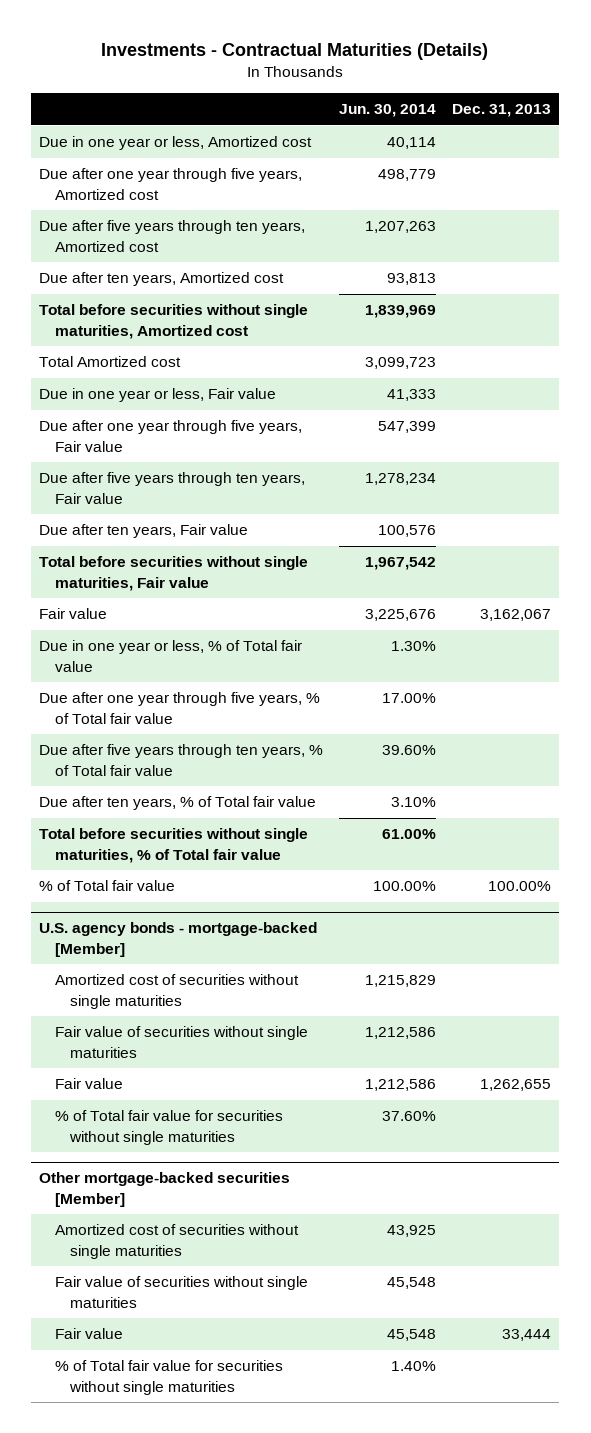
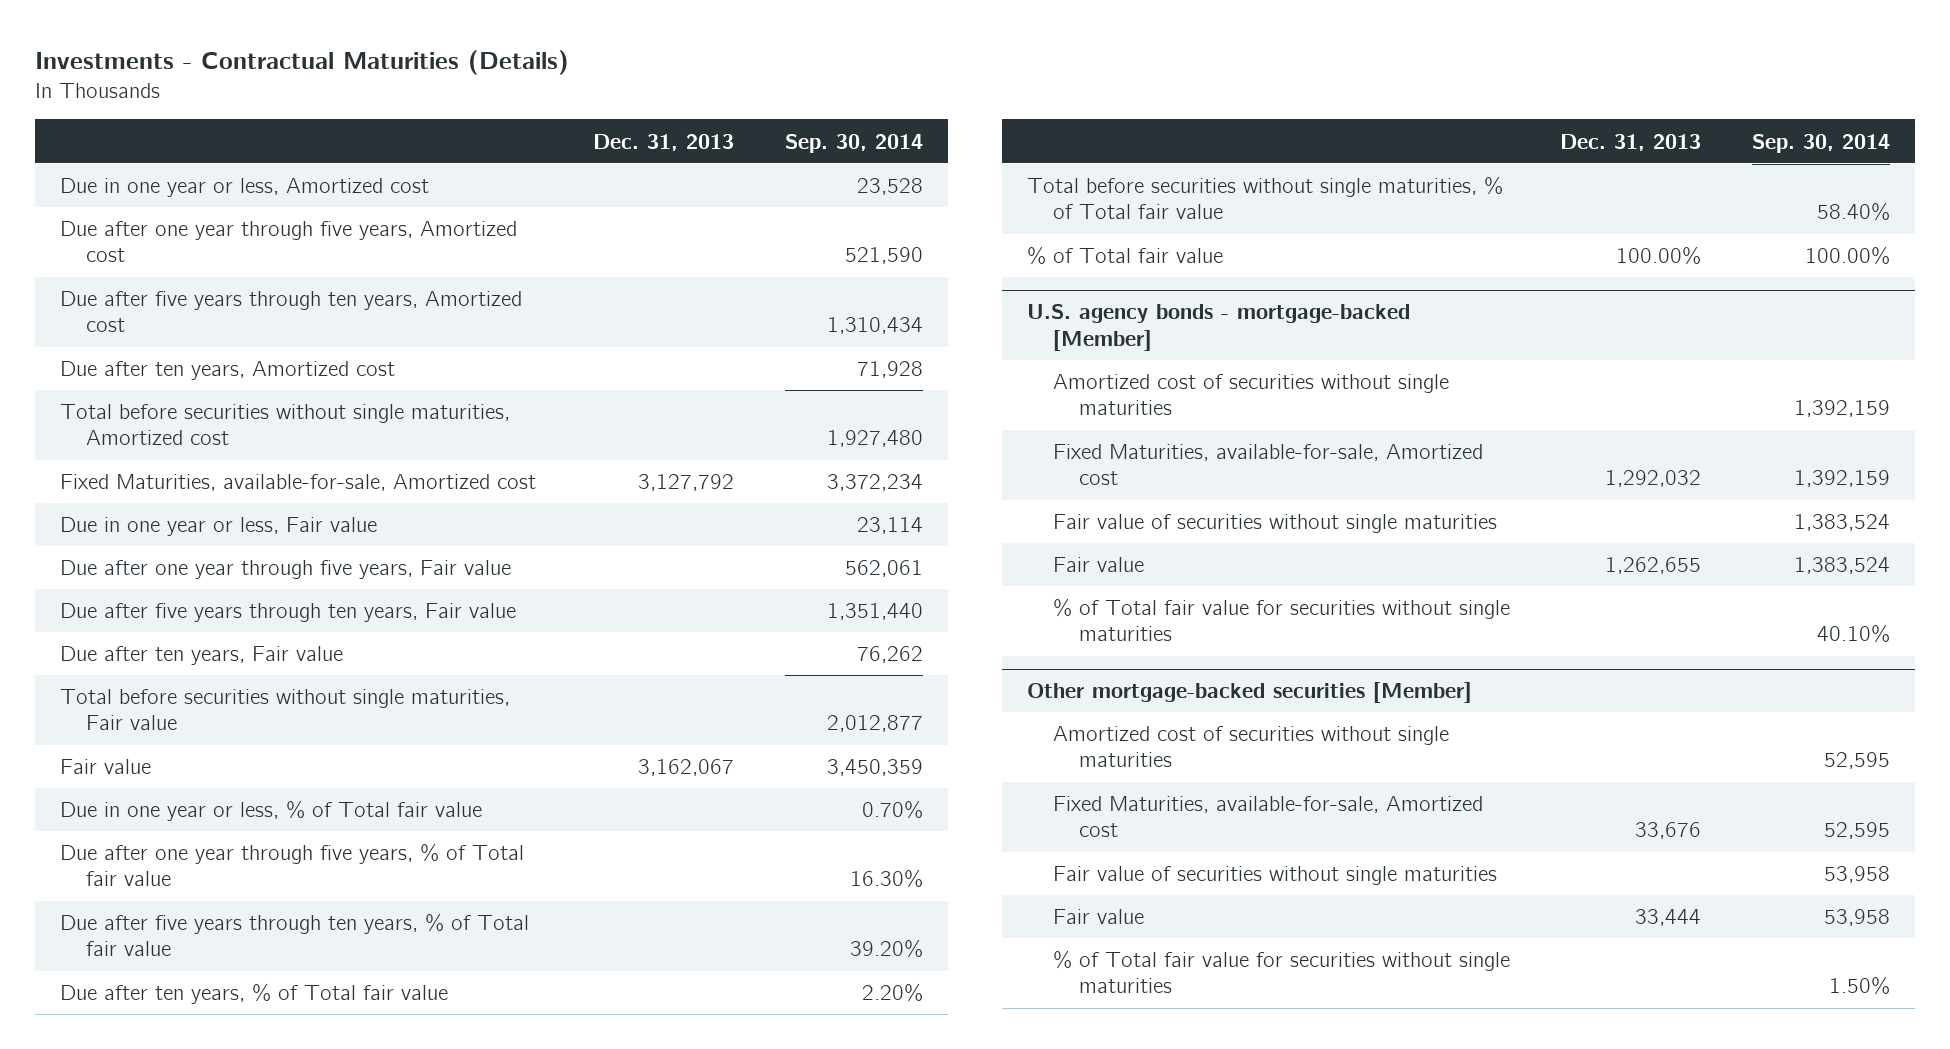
[339,104,437,118] Jun. 30, 2014 -> none
none -> [784,133,923,153] Sep. 30, 2014
[39,356,182,368] Total Amortized cost -> none
none -> [60,474,537,492] Fixed Maturities, available-for-sale, Amortized cost
none -> [1053,444,1484,486] Fixed Maturities, available-for-sale, Amortized cost
none -> [1053,796,1484,838] Fixed Maturities, available-for-sale, Amortized cost

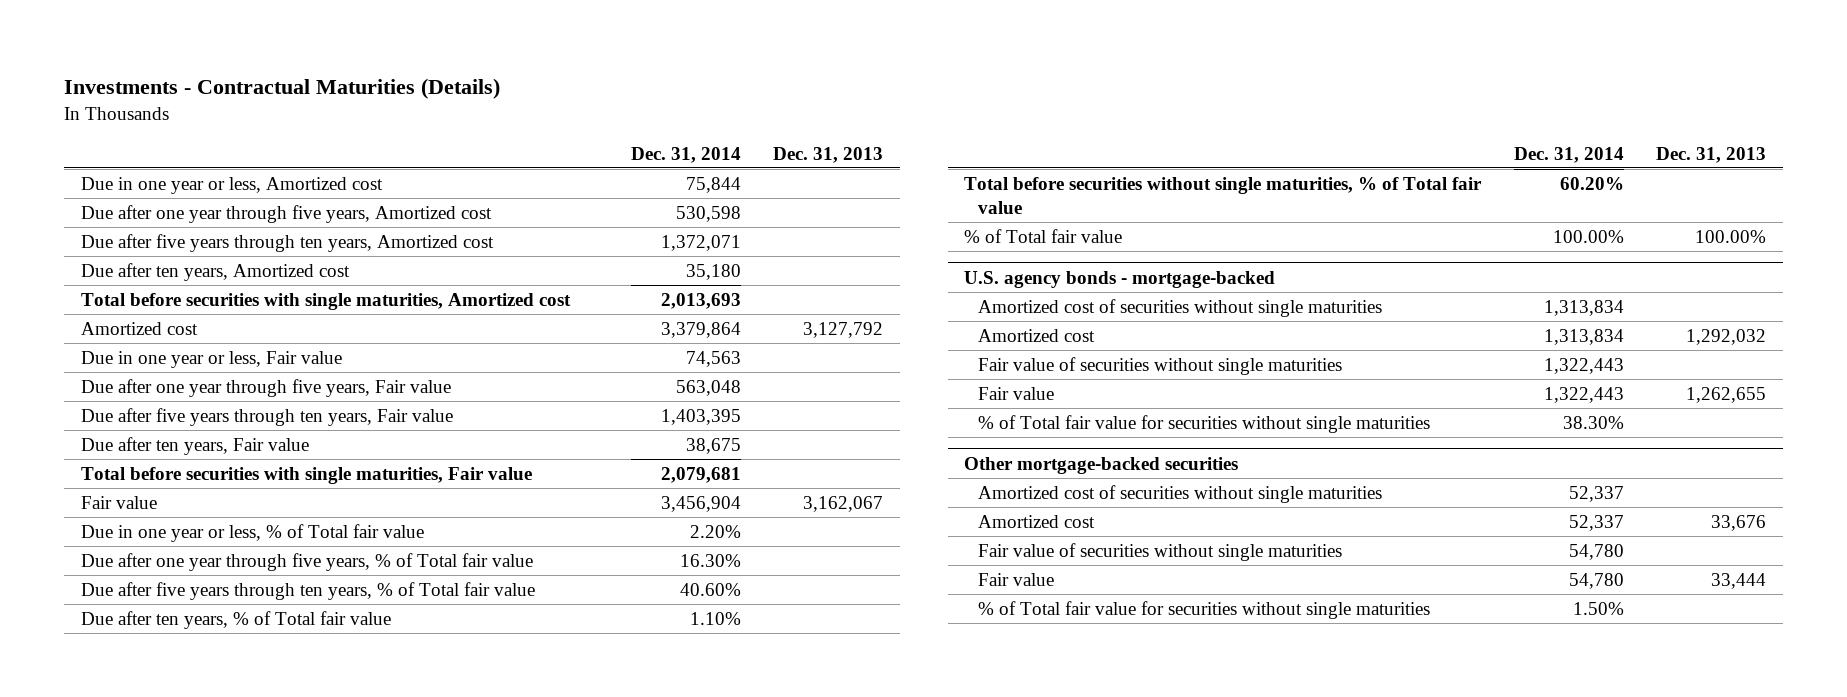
[784,133,923,153] Sep. 30, 2014 -> none
none -> [630,146,741,163] Dec. 31, 2014
[60,404,511,446] Total before securities without single maturities, Amortized cost -> [80,292,571,310] Total before securities with single maturities, Amortized cost
[60,474,537,492] Fixed Maturities, available-for-sale, Amortized cost -> [80,321,198,335] Amortized cost
[60,689,511,731] Total before securities without single maturities, Fair value -> [80,466,532,484] Total before securities with single maturities, Fair value
[1027,304,1411,351] U.S. agency bonds - mortgage-backed [Member] -> [963,270,1275,288] U.S. agency bonds - mortgage-backed
[1053,444,1484,486] Fixed Maturities, available-for-sale, Amortized cost -> [977,328,1095,342] Amortized cost
[1027,682,1473,704] Other mortgage-backed securities [Member] -> [963,456,1238,474] Other mortgage-backed securities
[1053,796,1484,838] Fixed Maturities, available-for-sale, Amortized cost -> [977,514,1095,528] Amortized cost

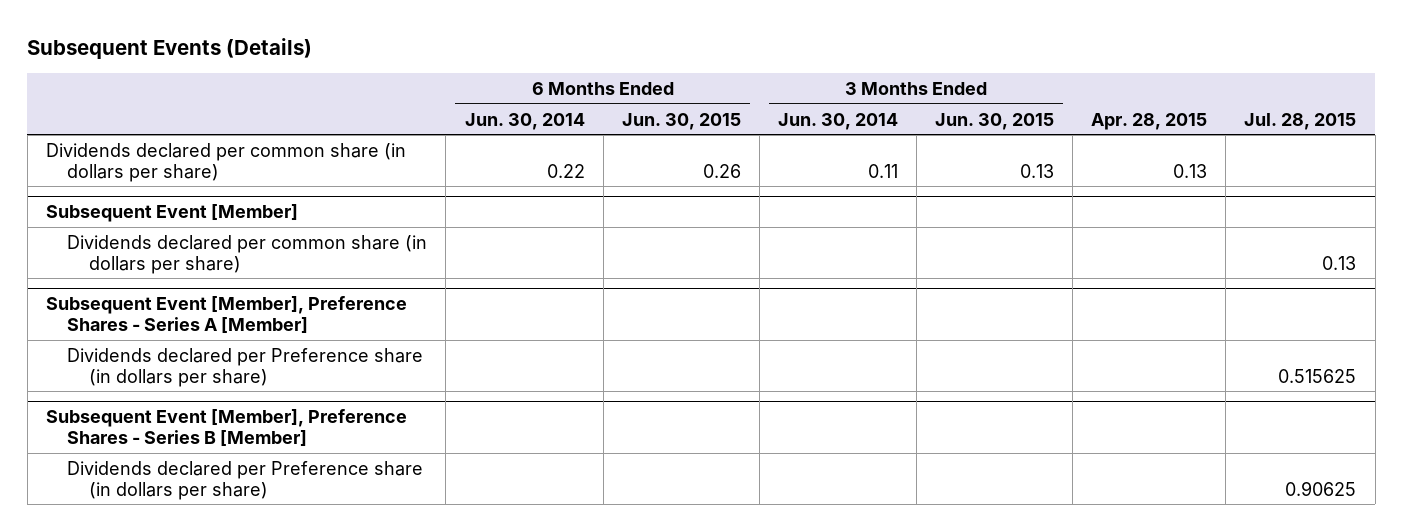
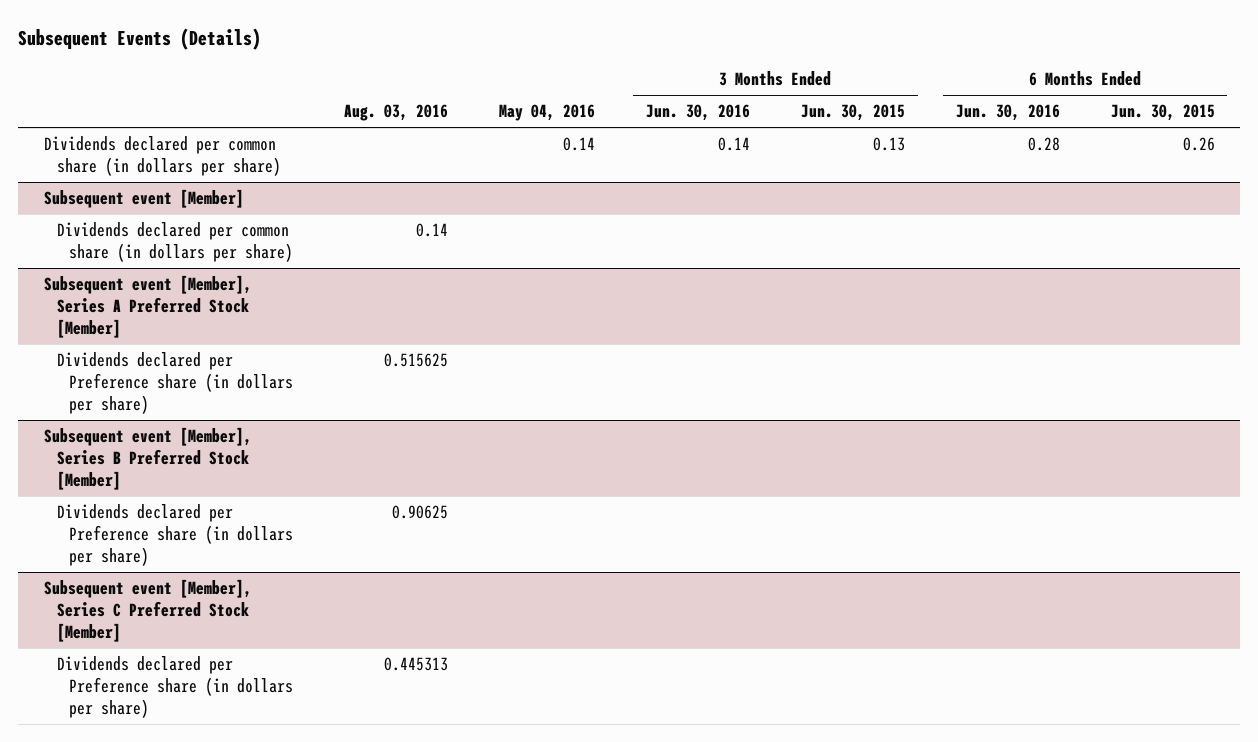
[464,112,585,130] Jun. 30, 2014 -> none
[777,112,898,130] Jun. 30, 2014 -> none
[1091,112,1208,130] Apr. 28, 2015 -> none
[1244,112,1357,130] Jul. 28, 2015 -> none
none -> [344,104,449,122] Aug. 03, 2016
none -> [499,104,596,122] May 04, 2016
none -> [645,104,750,122] Jun. 30, 2016
none -> [955,104,1060,122] Jun. 30, 2016
[45,204,298,223] Subsequent Event [Member] -> [43,189,244,209] Subsequent event [Member]
[45,296,407,335] Subsequent Event [Member], Preference Shares - Series A [Member] -> [43,275,252,339] Subsequent event [Member], Series A Preferred Stock [Member]
[45,409,407,448] Subsequent Event [Member], Preference Shares - Series B [Member] -> [43,427,252,491] Subsequent event [Member], Series B Preferred Stock [Member]
none -> [43,579,252,643] Subsequent event [Member], Series C Preferred Stock [Member]
none -> [56,656,294,719] Dividends declared per Preference share (in dollars per share)

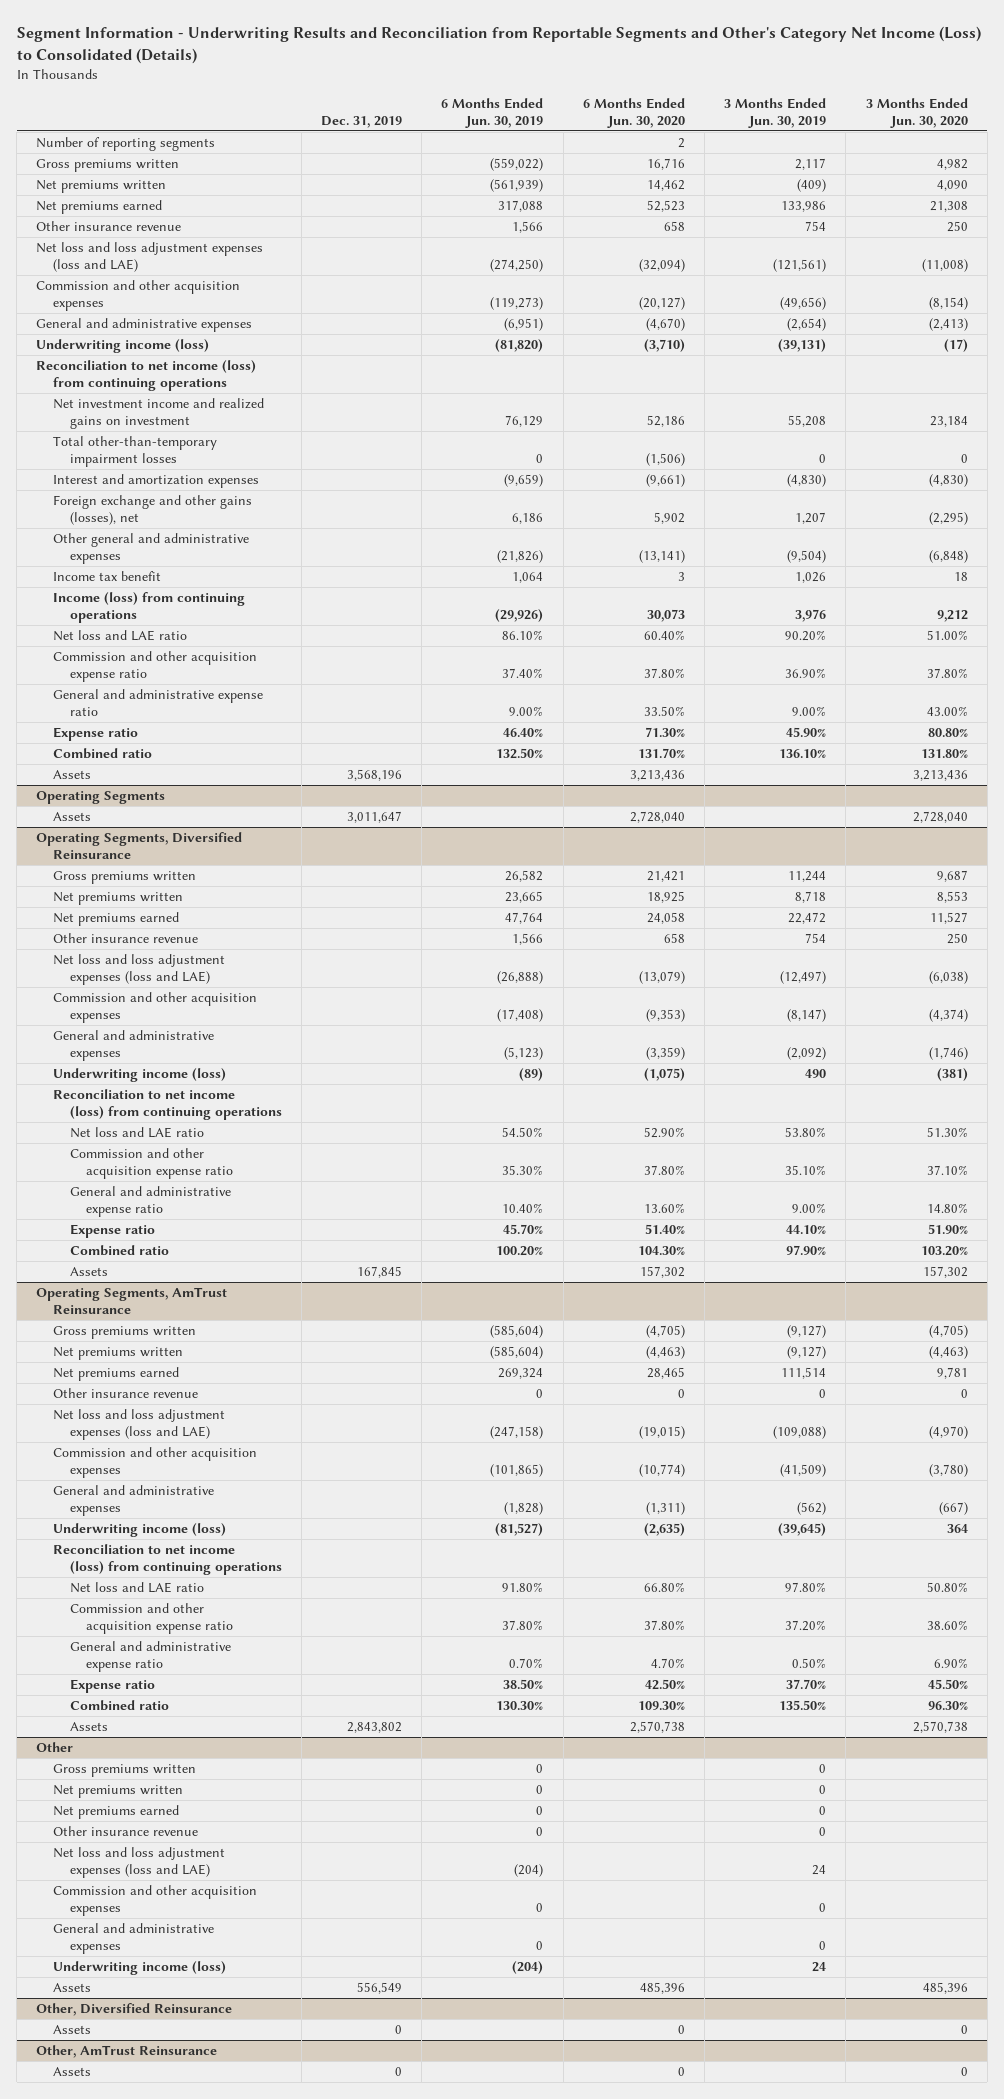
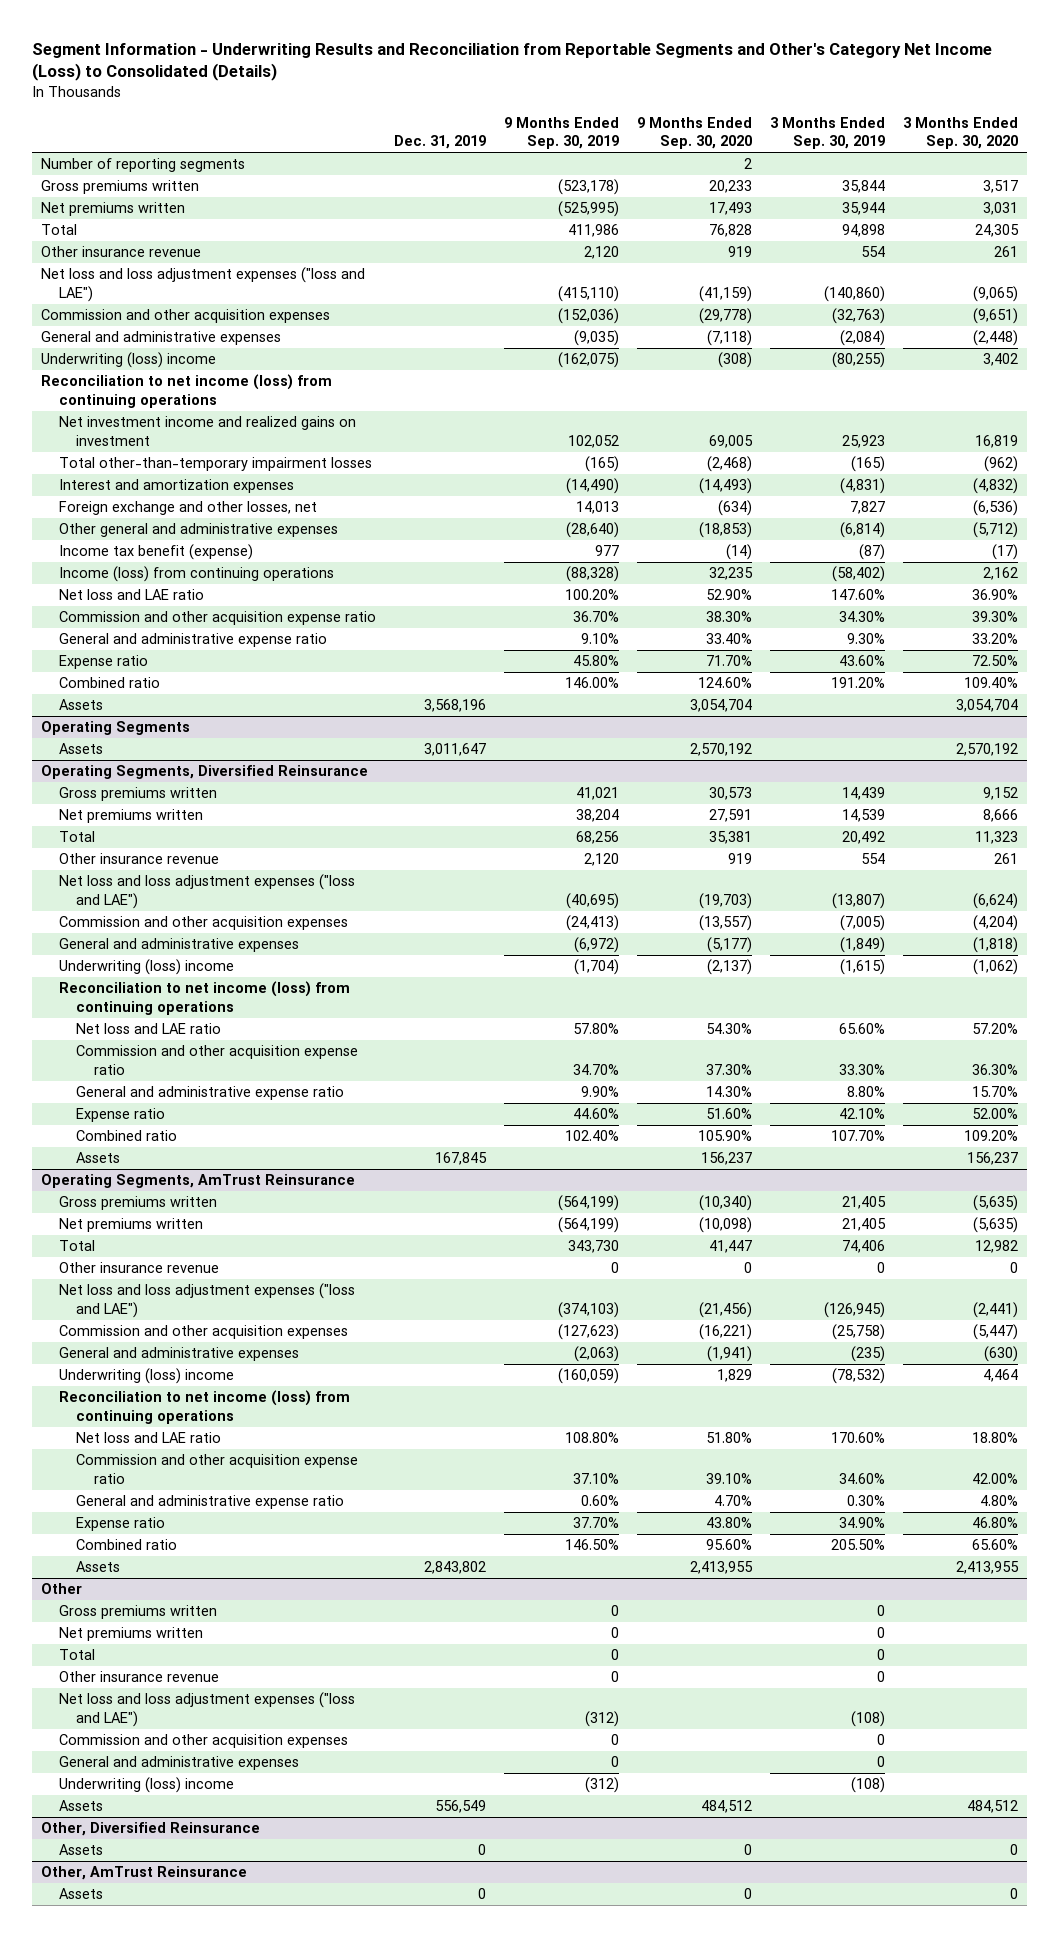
[441,97,544,128] 6 Months Ended Jun. 30, 2019 -> none
[582,97,685,128] 6 Months Ended Jun. 30, 2020 -> none
[724,97,827,128] 3 Months Ended Jun. 30, 2019 -> none
[865,97,968,128] 3 Months Ended Jun. 30, 2020 -> none
none -> [503,116,619,150] 9 Months Ended Sep. 30, 2019
none -> [636,116,752,150] 9 Months Ended Sep. 30, 2020
none -> [769,116,885,150] 3 Months Ended Sep. 30, 2019
none -> [902,116,1018,150] 3 Months Ended Sep. 30, 2020
[36,199,163,214] Net premiums earned -> [41,224,78,236] Total
[36,241,264,273] Net loss and loss adjustment expenses (loss and LAE) -> [41,267,366,302] Net loss and loss adjustment expenses ("loss and LAE")
[36,338,210,353] Underwriting income (loss) -> [41,352,217,369] Underwriting (loss) income
[52,494,252,526] Foreign exchange and other gains (losses), net -> [58,501,317,516] Foreign exchange and other losses, net
[52,570,161,581] Income tax benefit -> [58,544,253,561] Income tax benefit (expense)
[52,911,179,926] Net premiums earned -> [58,831,95,843] Total
[52,953,225,986] Net loss and loss adjustment expenses (loss and LAE) -> [58,874,355,909] Net loss and loss adjustment expenses ("loss and LAE")
[52,1067,226,1082] Underwriting income (loss) -> [58,959,234,976] Underwriting (loss) income
[52,1366,179,1381] Net premiums earned -> [58,1240,95,1252] Total
[52,1408,225,1441] Net loss and loss adjustment expenses (loss and LAE) -> [58,1283,355,1318] Net loss and loss adjustment expenses ("loss and LAE")
[52,1522,226,1537] Underwriting income (loss) -> [58,1368,234,1385] Underwriting (loss) income
[52,1804,179,1819] Net premiums earned -> [58,1649,95,1661] Total
[52,1846,225,1879] Net loss and loss adjustment expenses (loss and LAE) -> [58,1692,355,1727] Net loss and loss adjustment expenses ("loss and LAE")
[52,1960,226,1975] Underwriting income (loss) -> [58,1777,234,1794] Underwriting (loss) income

